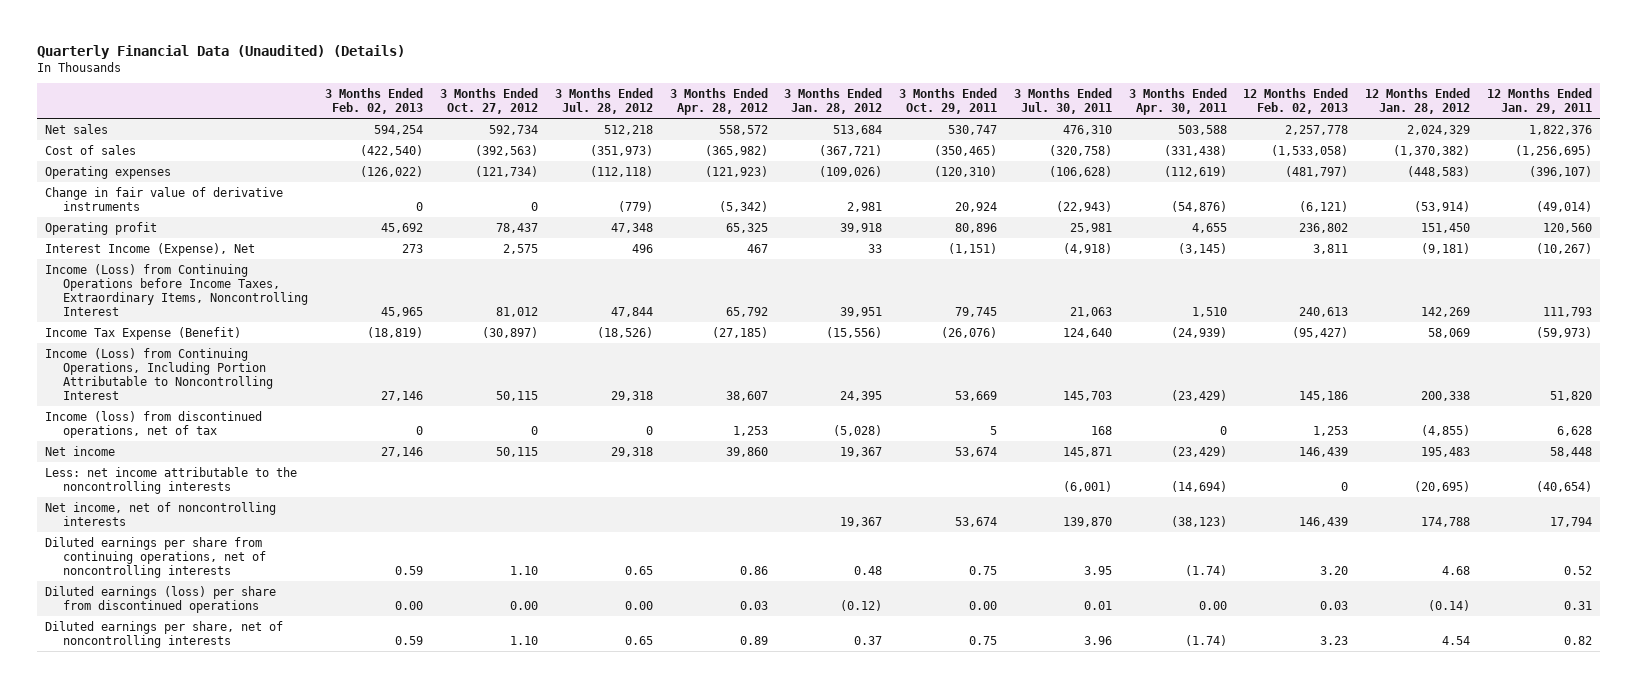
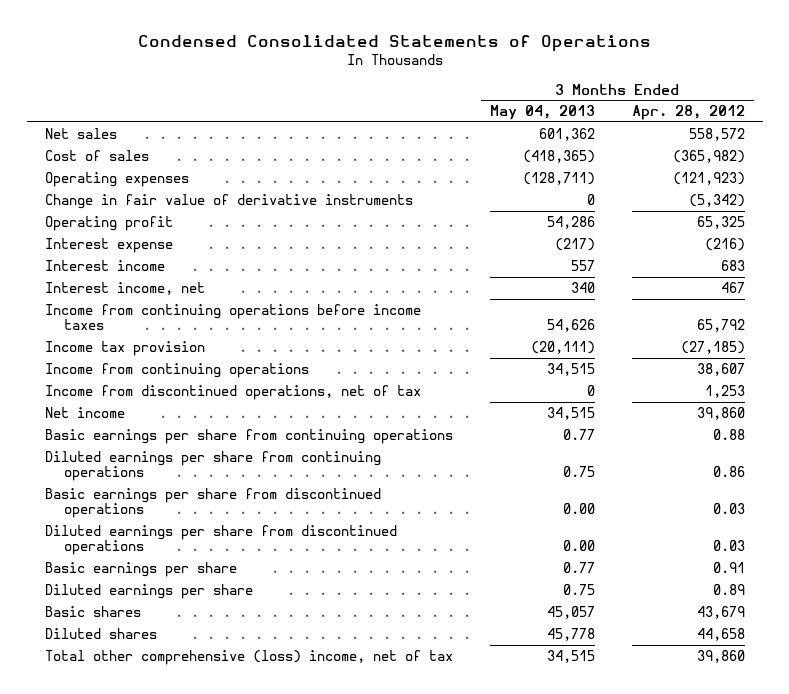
[37,44,406,59] Quarterly Financial Data (Unaudited) (Details) -> [137,35,651,52] Condensed Consolidated Statements of Operations
[325,88,424,115] 3 Months Ended Feb. 02, 2013 -> none
[439,88,538,115] 3 Months Ended Oct. 27, 2012 -> none
[554,88,653,115] 3 Months Ended Jul. 28, 2012 -> none
[784,88,883,115] 3 Months Ended Jan. 28, 2012 -> none
[899,88,998,115] 3 Months Ended Oct. 29, 2011 -> none
[1013,88,1112,115] 3 Months Ended Jul. 30, 2011 -> none
[1128,88,1227,116] 3 Months Ended Apr. 30, 2011 -> none
[1243,88,1349,115] 12 Months Ended Feb. 02, 2013 -> none
[1365,88,1471,115] 12 Months Ended Jan. 28, 2012 -> none
[1487,88,1593,115] 12 Months Ended Jan. 29, 2011 -> none
none -> [489,105,595,121] May 04, 2013
none -> [44,237,173,253] Interest expense
none -> [44,259,165,271] Interest income
[45,242,256,256] Interest Income (Expense), Net -> [44,281,205,295] Interest income, net
[45,263,309,317] Income (Loss) from Continuing Operations before Income Taxes, Extraordinary Items, Noncontrolling Interest -> [44,303,421,331] Income from continuing operations before income taxes
[45,326,242,340] Income Tax Expense (Benefit) -> [44,340,205,356] Income tax provision
[45,347,274,401] Income (Loss) from Continuing Operations, Including Portion Attributable to Noncontrolling Interest -> [44,362,309,378] Income from continuing operations
[45,410,263,438] Income (loss) from discontinued operations, net of tax -> [44,384,421,400] Income from discontinued operations, net of tax
[45,466,298,494] Less: net income attributable to the noncontrolling interests -> none
[45,501,277,526] Net income, net of noncontrolling interests -> none
none -> [44,428,453,444] Basic earnings per share from continuing operations
[45,536,267,579] Diluted earnings per share from continuing operations, net of noncontrolling interests -> [44,450,381,482] Diluted earnings per share from continuing operations
none -> [44,487,381,519] Basic earnings per share from discontinued operations
[45,585,277,613] Diluted earnings (loss) per share from discontinued operations -> [44,524,397,556] Diluted earnings per share from discontinued operations
none -> [44,561,237,577] Basic earnings per share
[45,620,284,648] Diluted earnings per share, net of noncontrolling interests -> [44,583,253,599] Diluted earnings per share
none -> [44,605,141,617] Basic shares
none -> [44,627,157,639] Diluted shares
none -> [44,649,453,665] Total other comprehensive (loss) income, net of tax

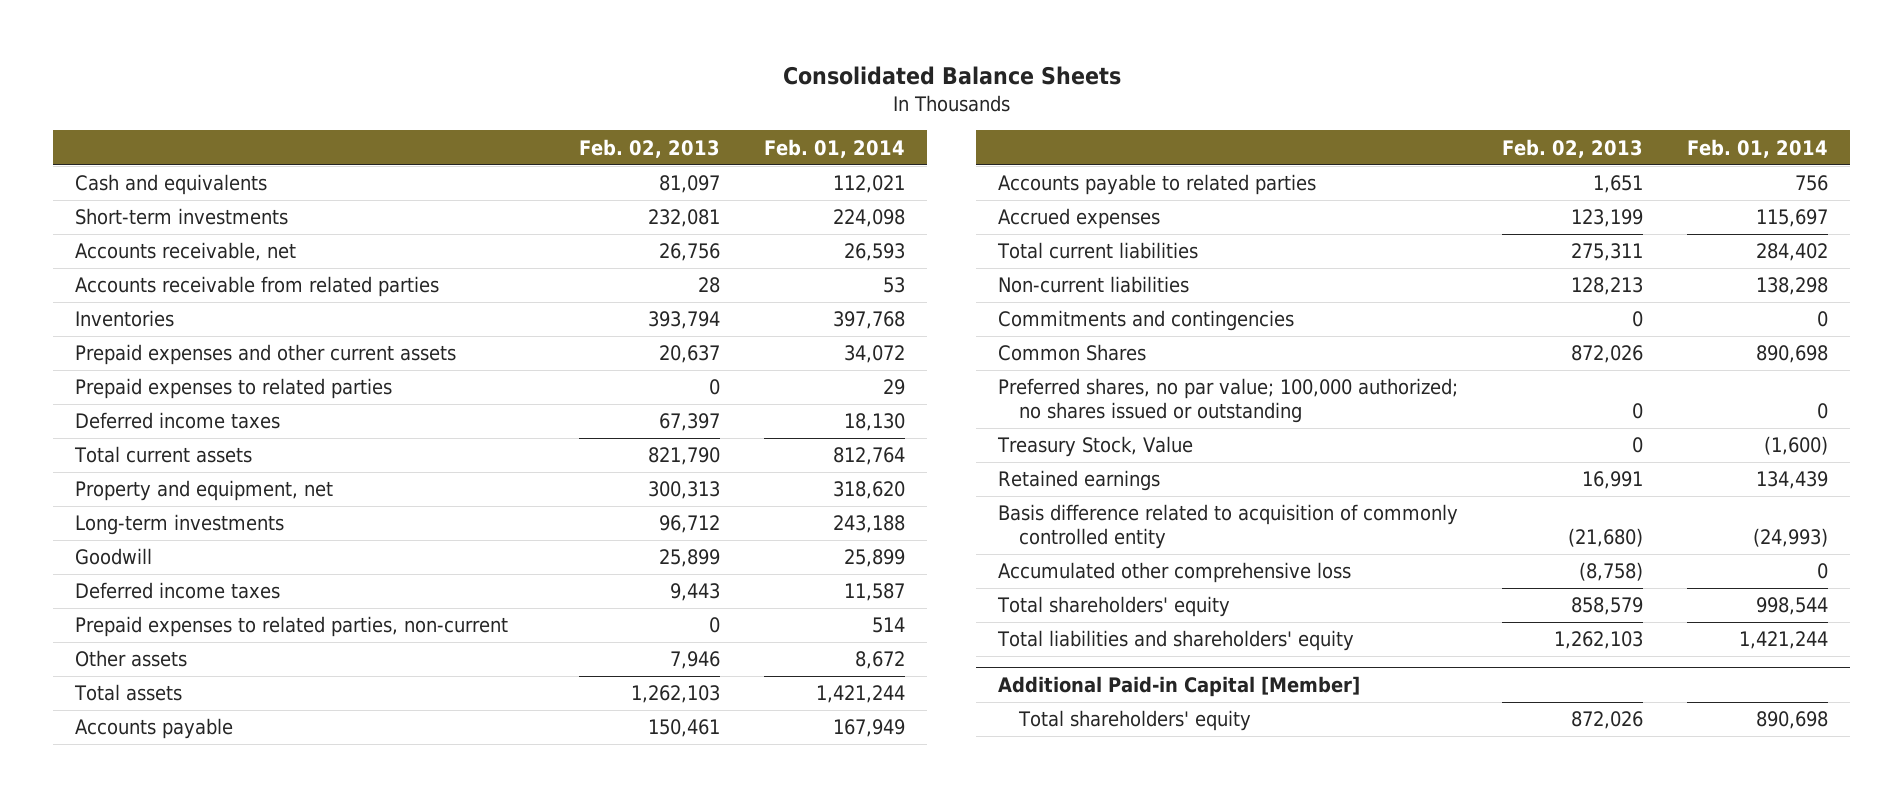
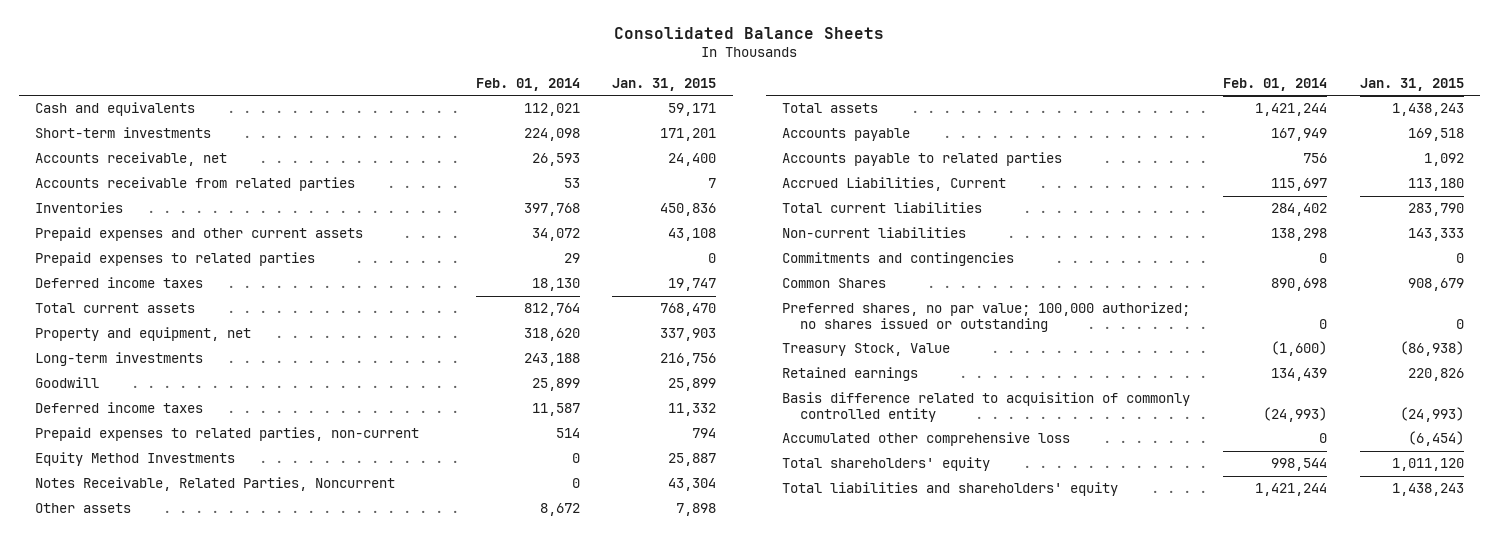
[579,138,721,158] Feb. 02, 2013 -> none
none -> [612,77,717,91] Jan. 31, 2015
none -> [34,452,235,467] Equity Method Investments
none -> [34,477,395,492] Notes Receivable, Related Parties, Noncurrent
[998,208,1161,230] Accrued expenses -> [782,177,1007,192] Accrued Liabilities, Current
[998,676,1361,698] Additional Paid-in Capital [Member] -> none
[1017,710,1251,732] Total shareholders' equity -> none

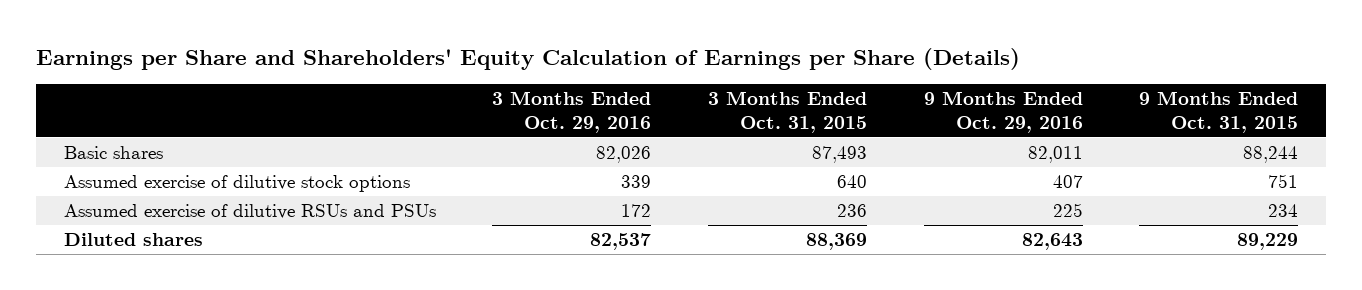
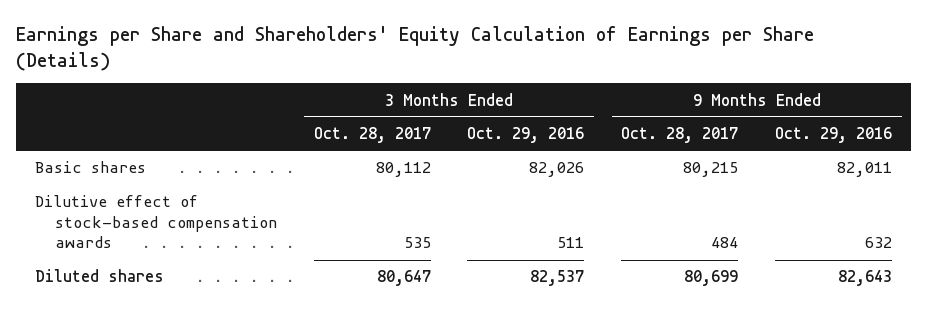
[707,91,867,133] 3 Months Ended Oct. 31, 2015 -> none
[1139,91,1299,133] 9 Months Ended Oct. 31, 2015 -> none
none -> [313,127,431,144] Oct. 28, 2017
none -> [621,127,739,144] Oct. 28, 2017
[63,203,436,219] Assumed exercise of dilutive RSUs and PSUs -> none
[63,174,410,192] Assumed exercise of dilutive stock options -> [34,195,277,249] Dilutive effect of stock-based compensation awards
[621,174,652,188] 339 -> [557,237,585,249] 511
[1052,174,1083,188] 407 -> [865,237,893,249] 632

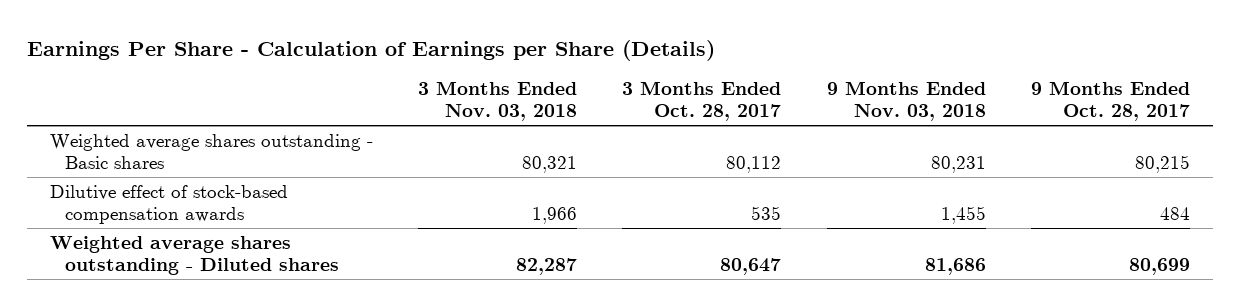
[16,26,815,71] Earnings per Share and Shareholders' Equity Calculation of Earnings per Share (Details) -> [27,39,716,61] Earnings Per Share - Calculation of Earnings per Share (Details)
[467,127,585,144] Oct. 29, 2016 -> none
[775,127,893,144] Oct. 29, 2016 -> none
none -> [418,81,578,121] 3 Months Ended Nov. 03, 2018
none -> [826,81,986,121] 9 Months Ended Nov. 03, 2018
[34,161,146,174] Basic shares -> [49,134,373,169] Weighted average shares outstanding - Basic shares
[34,269,164,283] Diluted shares -> [49,236,339,275] Weighted average shares outstanding - Diluted shares

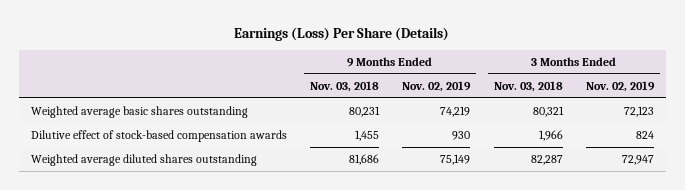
[27,39,716,61] Earnings Per Share - Calculation of Earnings per Share (Details) -> [234,26,450,41] Earnings (Loss) Per Share (Details)
[622,81,782,121] 3 Months Ended Oct. 28, 2017 -> none
[1031,81,1191,121] 9 Months Ended Oct. 28, 2017 -> none
none -> [402,80,472,92] Nov. 02, 2019
none -> [586,80,656,92] Nov. 02, 2019
[49,134,373,169] Weighted average shares outstanding - Basic shares -> [30,106,248,119] Weighted average basic shares outstanding
[49,236,339,275] Weighted average shares outstanding - Diluted shares -> [30,154,257,167] Weighted average diluted shares outstanding

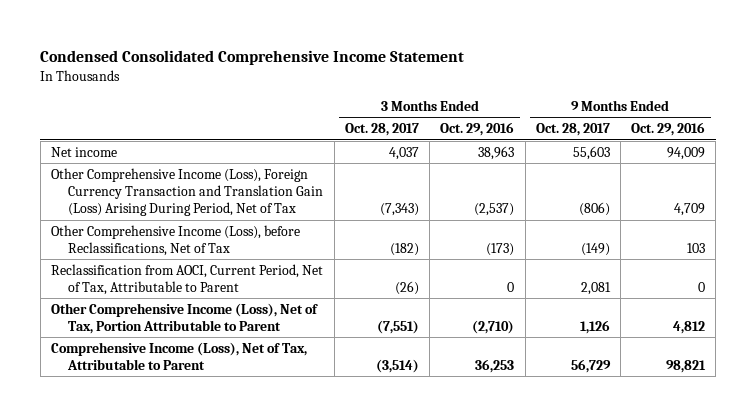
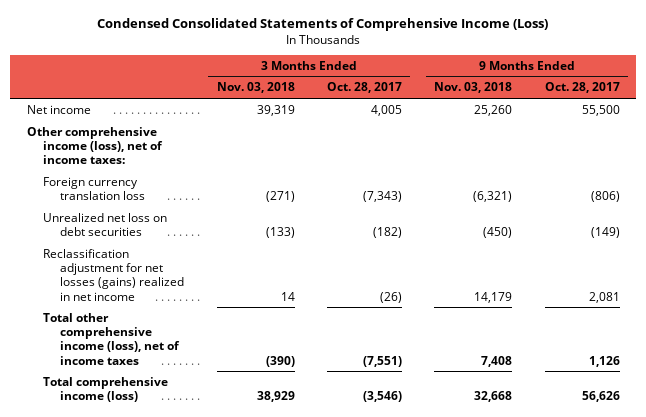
[40,49,465,65] Condensed Consolidated Comprehensive Income Statement -> [97,18,549,32] Condensed Consolidated Statements of Comprehensive Income (Loss)
[440,122,515,137] Oct. 29, 2016 -> none
[631,122,706,137] Oct. 29, 2016 -> none
none -> [216,82,295,94] Nov. 03, 2018
none -> [434,82,513,94] Nov. 03, 2018
[388,146,419,160] 4,037 -> [370,104,402,116] 4,005
[572,145,610,160] 55,603 -> [581,104,620,116] 55,500
none -> [26,126,164,165] Other comprehensive income (loss), net of income taxes:
[51,167,324,217] Other Comprehensive Income (Loss), Foreign Currency Transaction and Translation Gain (Loss) Arising During Period, Net of Tax -> [43,176,146,201] Foreign currency translation loss
[51,224,301,257] Other Comprehensive Income (Loss), before Reclassifications, Net of Tax -> [43,212,168,237] Unrealized net loss on debt securities
[51,263,324,296] Reclassification from AOCI, Current Period, Net of Tax, Attributable to Parent -> [43,248,185,301] Reclassification adjustment for net losses (gains) realized in net income
[51,302,319,335] Other Comprehensive Income (Loss), Net of Tax, Portion Attributable to Parent -> [43,312,181,365] Total other comprehensive income (loss), net of income taxes
[51,341,308,371] Comprehensive Income (Loss), Net of Tax, Attributable to Parent -> [43,376,169,403] Total comprehensive income (loss)
[375,359,419,374] (3,514) -> [362,391,402,403] (3,546)
[570,359,611,374] 56,729 -> [581,391,620,403] 56,626

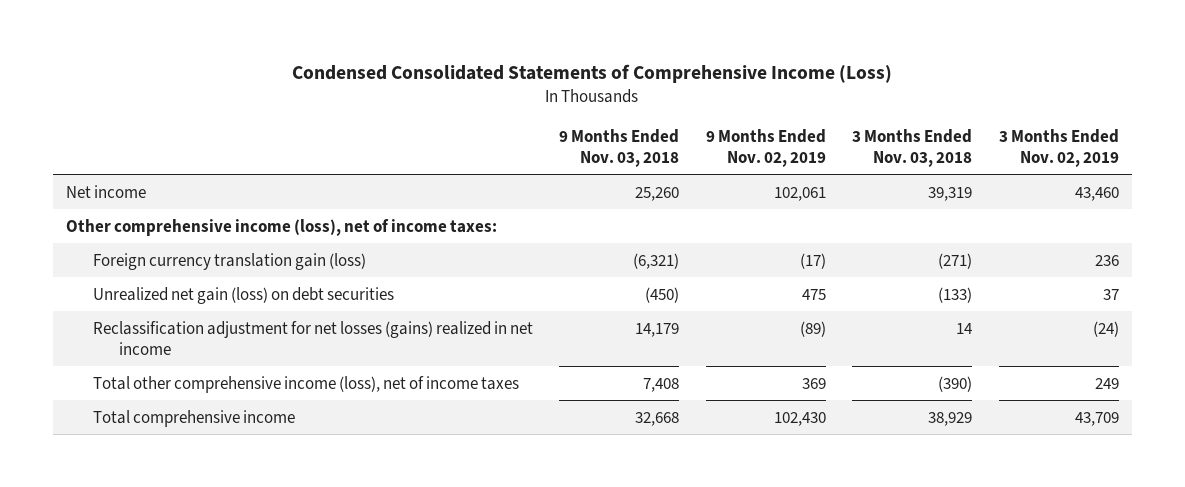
[326,82,402,94] Oct. 28, 2017 -> none
[544,82,620,94] Oct. 28, 2017 -> none
none -> [705,128,826,167] 9 Months Ended Nov. 02, 2019
none -> [998,128,1119,167] 3 Months Ended Nov. 02, 2019
[43,176,146,201] Foreign currency translation loss -> [92,252,366,270] Foreign currency translation gain (loss)
[43,212,168,237] Unrealized net loss on debt securities -> [92,286,394,304] Unrealized net gain (loss) on debt securities
[43,376,169,403] Total comprehensive income (loss) -> [92,409,295,427] Total comprehensive income

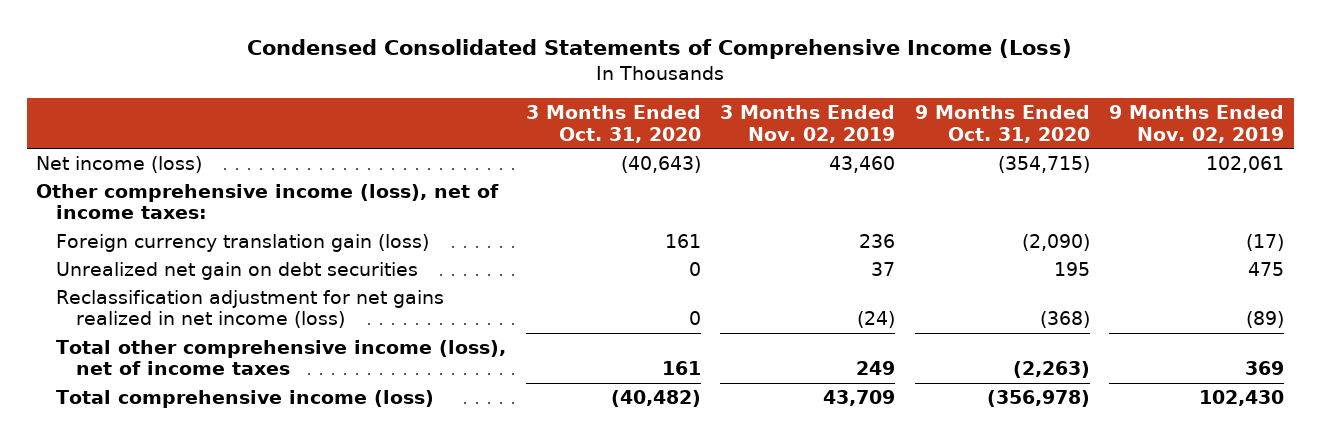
[559,128,680,167] 9 Months Ended Nov. 03, 2018 -> none
[852,128,973,167] 3 Months Ended Nov. 03, 2018 -> none
none -> [525,105,701,143] 3 Months Ended Oct. 31, 2020
none -> [914,105,1090,143] 9 Months Ended Oct. 31, 2020
[66,184,147,198] Net income -> [36,155,203,173] Net income (loss)
[92,286,394,304] Unrealized net gain (loss) on debt securities -> [56,261,419,280] Unrealized net gain on debt securities
[92,320,533,355] Reclassification adjustment for net losses (gains) realized in net income -> [56,289,445,329] Reclassification adjustment for net gains realized in net income (loss)
[92,409,295,427] Total comprehensive income -> [56,389,435,408] Total comprehensive income (loss)

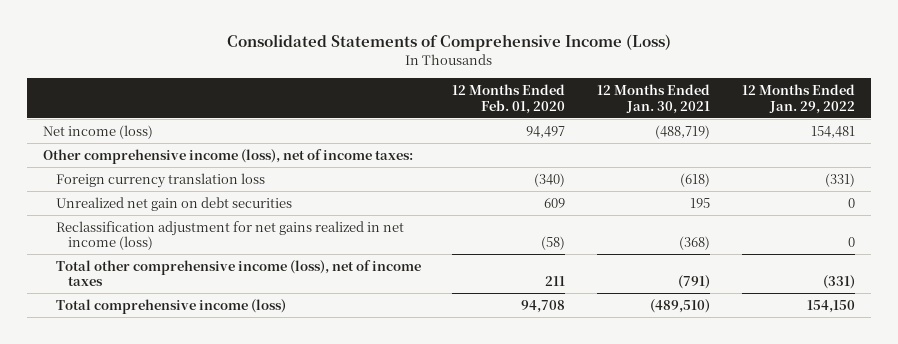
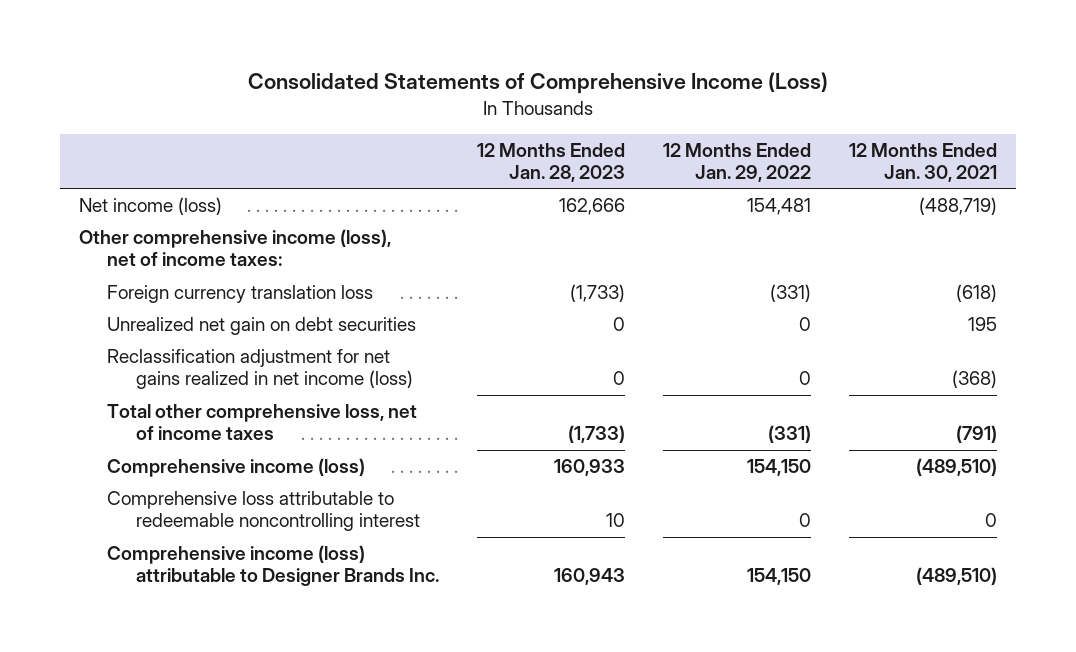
[452,84,566,114] 12 Months Ended Feb. 01, 2020 -> none
none -> [476,142,625,182] 12 Months Ended Jan. 28, 2023
[55,259,421,287] Total other comprehensive income (loss), net of income taxes -> [107,404,418,441] Total other comprehensive loss, net of income taxes
none -> [107,458,366,478] Comprehensive income (loss)
none -> [107,491,420,532] Comprehensive loss attributable to redeemable noncontrolling interest
[55,298,286,314] Total comprehensive income (loss) -> [107,545,439,587] Comprehensive income (loss) attributable to Designer Brands Inc.

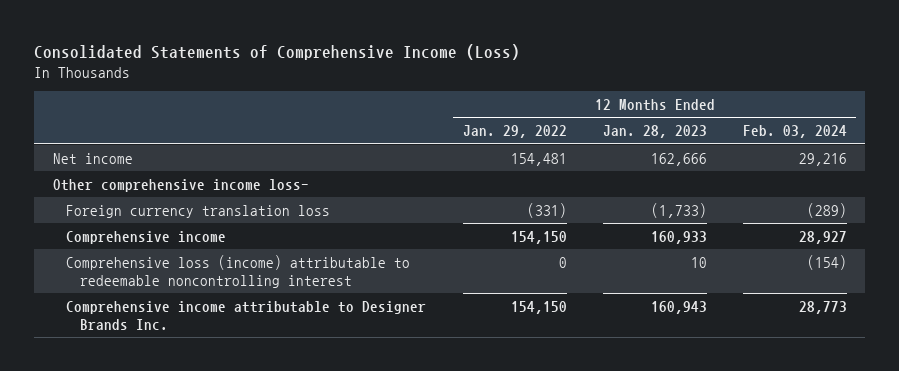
[849,142,998,182] 12 Months Ended Jan. 30, 2021 -> none
none -> [742,125,847,139] Feb. 03, 2024
[78,197,222,216] Net income (loss) -> [52,152,133,164] Net income
[78,229,391,267] Other comprehensive income (loss), net of income taxes: -> [52,178,309,192] Other comprehensive income loss-
[107,317,417,336] Unrealized net gain on debt securities -> none
[107,349,413,390] Reclassification adjustment for net gains realized in net income (loss) -> none
[107,404,418,441] Total other comprehensive loss, net of income taxes -> none
[107,458,366,478] Comprehensive income (loss) -> [66,230,227,244] Comprehensive income
[107,491,420,532] Comprehensive loss attributable to redeemable noncontrolling interest -> [66,254,411,289] Comprehensive loss (income) attributable to redeemable noncontrolling interest
[107,545,439,587] Comprehensive income (loss) attributable to Designer Brands Inc. -> [66,300,427,331] Comprehensive income attributable to Designer Brands Inc.

